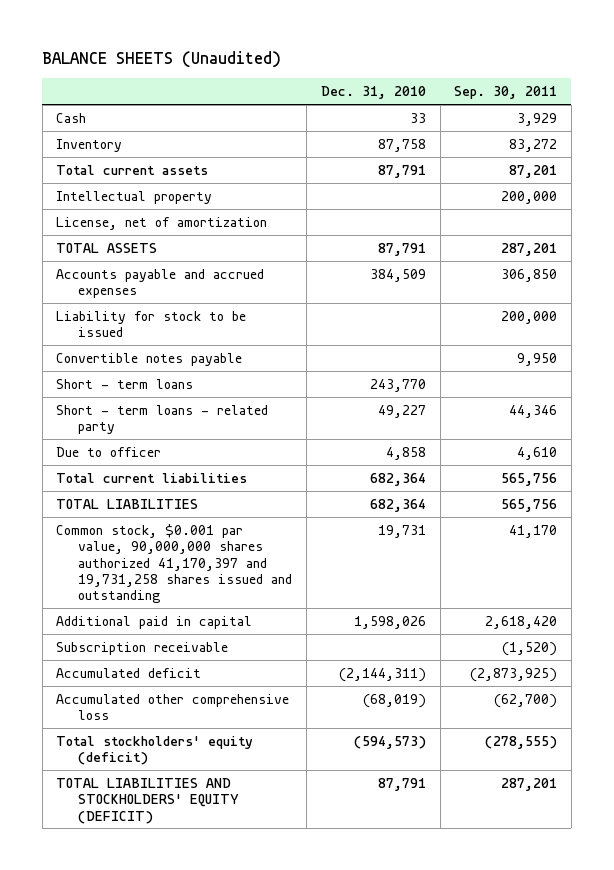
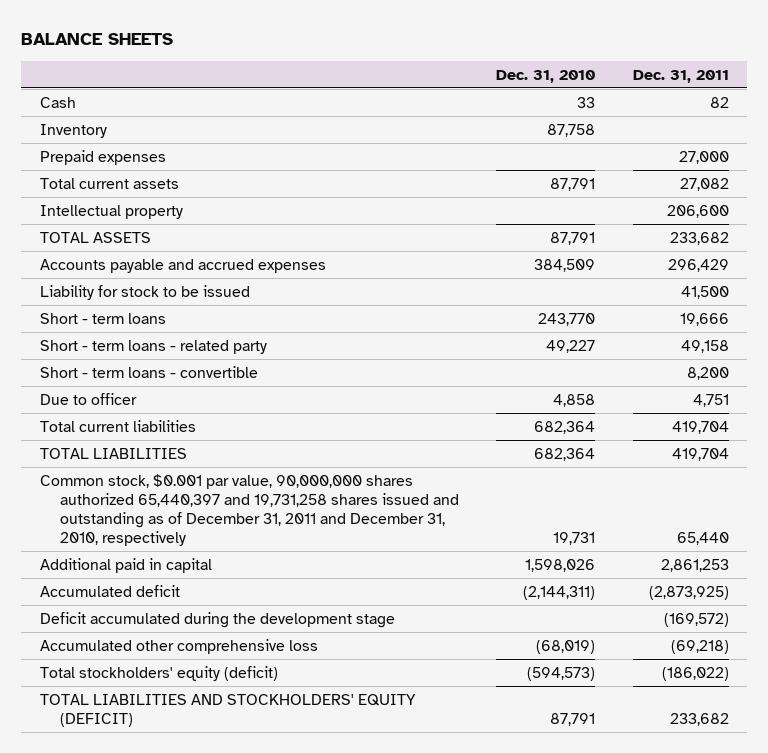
[42,51,282,69] BALANCE SHEETS (Unaudited) -> [20,33,173,46] BALANCE SHEETS
[454,86,558,100] Sep. 30, 2011 -> none
none -> [632,70,729,84] Dec. 31, 2011
none -> [39,149,166,165] Prepaid expenses
[56,216,268,230] License, net of amortization -> none
[56,352,243,366] Convertible notes payable -> none
none -> [39,365,258,378] Short - term loans - convertible
[56,523,293,604] Common stock, $0.001 par value, 90,000,000 shares authorized 41,170,397 and 19,731,258 shares issued and outstanding -> [39,473,459,546] Common stock, $0.001 par value, 90,000,000 shares authorized 65,440,397 and 19,731,258 shares issued and outstanding as of December 31, 2011 and December 31, 2010, respectively
[56,641,229,655] Subscription receivable -> none
none -> [39,611,395,628] Deficit accumulated during the development stage

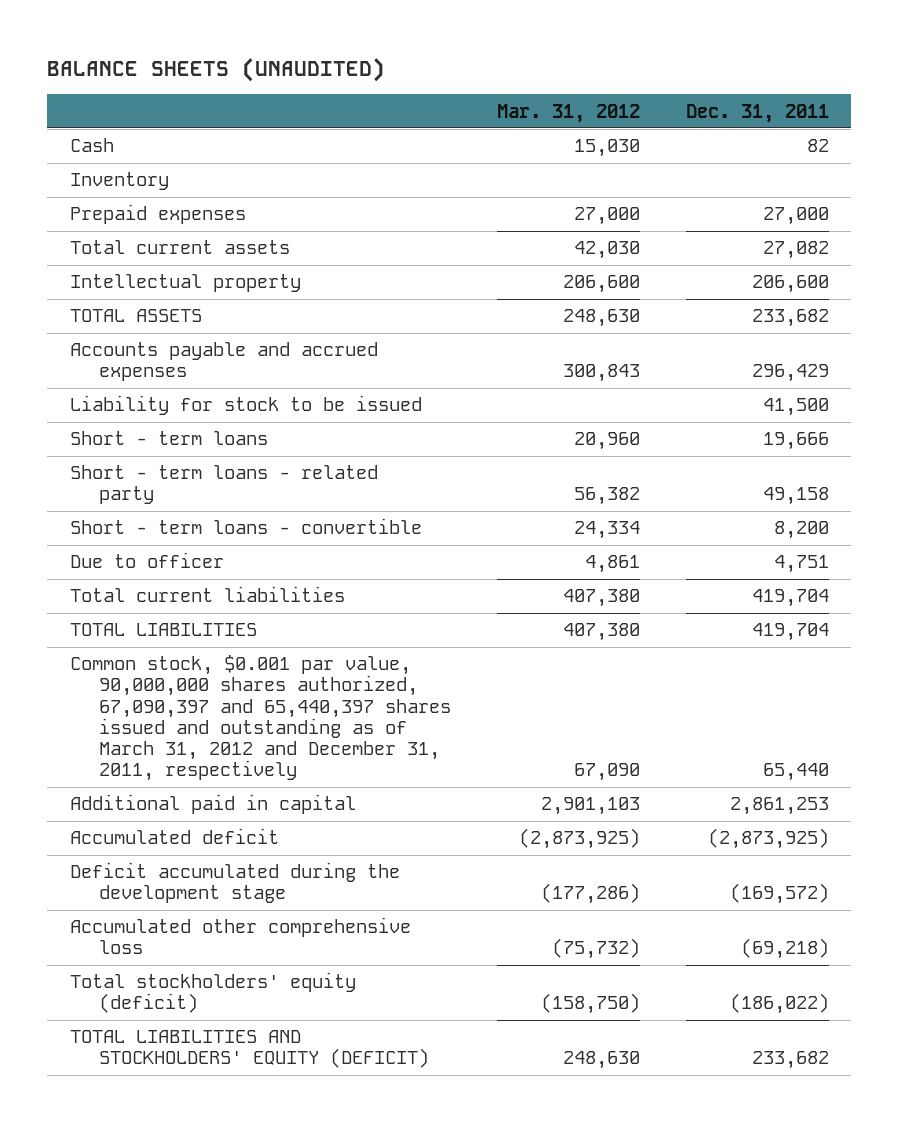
[20,33,173,46] BALANCE SHEETS -> [47,58,386,83] BALANCE SHEETS (UNAUDITED)
[496,70,596,84] Dec. 31, 2010 -> none
none -> [496,103,640,123] Mar. 31, 2012
[39,473,459,546] Common stock, $0.001 par value, 90,000,000 shares authorized 65,440,397 and 19,731,258 shares issued and outstanding as of December 31, 2011 and December 31, 2010, respectively -> [70,655,452,782] Common stock, $0.001 par value, 90,000,000 shares authorized, 67,090,397 and 65,440,397 shares issued and outstanding as of March 31, 2012 and December 31, 2011, respectively

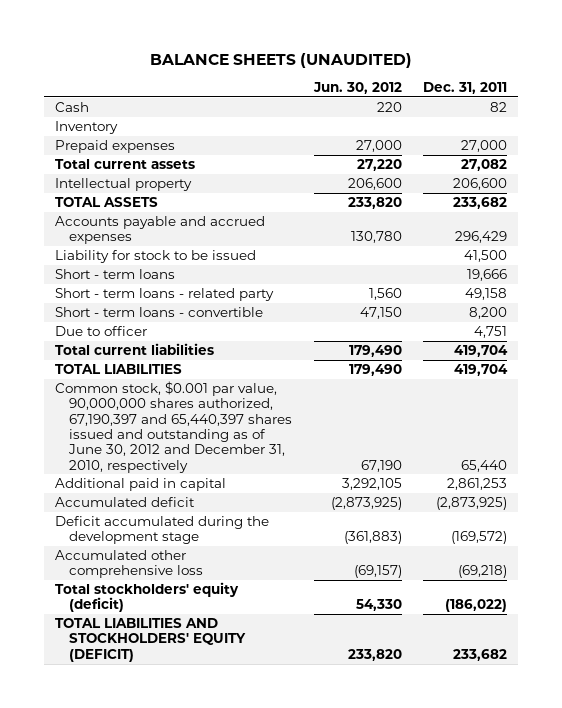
[496,103,640,123] Mar. 31, 2012 -> none
none -> [312,81,402,94] Jun. 30, 2012
[70,655,452,782] Common stock, $0.001 par value, 90,000,000 shares authorized, 67,090,397 and 65,440,397 shares issued and outstanding as of March 31, 2012 and December 31, 2011, respectively -> [54,381,293,473] Common stock, $0.001 par value, 90,000,000 shares authorized, 67,190,397 and 65,440,397 shares issued and outstanding as of June 30, 2012 and December 31, 2010, respectively

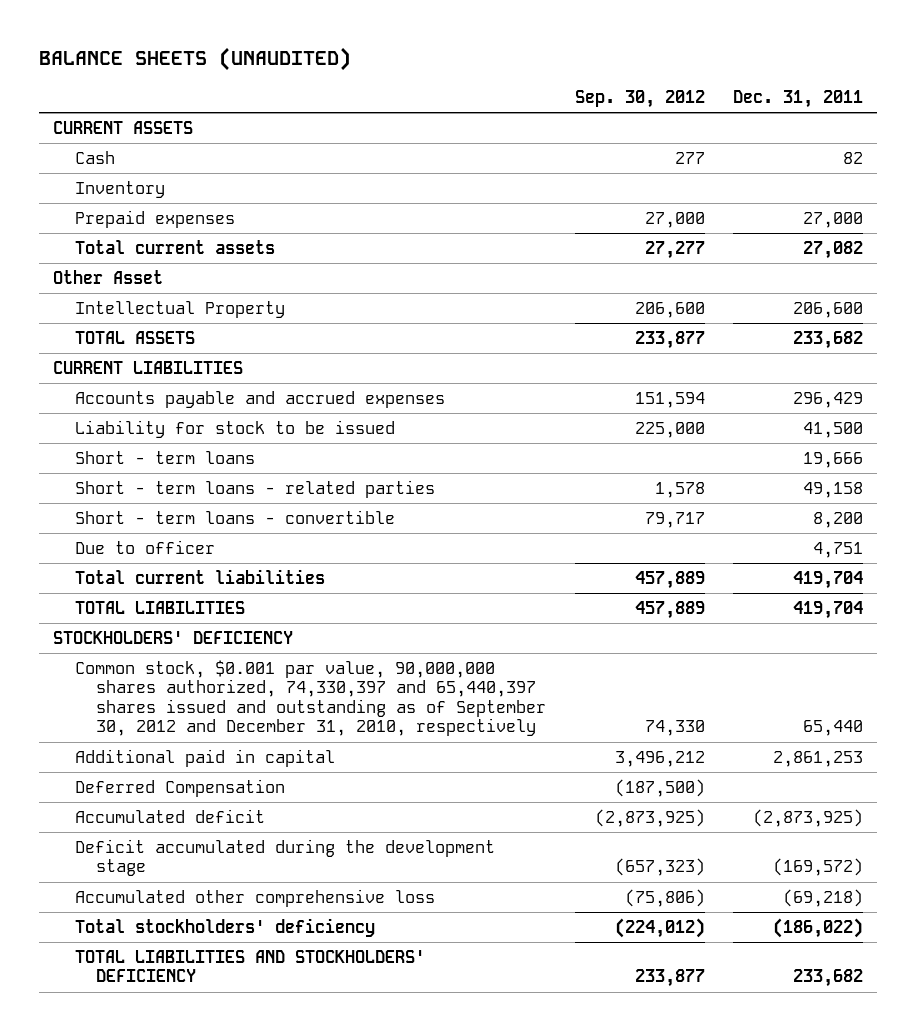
[312,81,402,94] Jun. 30, 2012 -> none
none -> [574,89,705,108] Sep. 30, 2012
none -> [53,120,194,134] CURRENT ASSETS
none -> [53,269,164,284] Other Asset
[54,178,192,192] Intellectual property -> [74,300,285,318] Intellectual Property
none -> [53,360,244,374] CURRENT LIABILITIES
[54,288,274,302] Short - term loans - related party -> [74,479,435,498] Short - term loans - related parties
none -> [53,630,294,644] STOCKHOLDERS' DEFICIENCY
[54,381,293,473] Common stock, $0.001 par value, 90,000,000 shares authorized, 67,190,397 and 65,440,397 shares issued and outstanding as of June 30, 2012 and December 31, 2010, respectively -> [74,659,547,737] Common stock, $0.001 par value, 90,000,000 shares authorized, 74,330,397 and 65,440,397 shares issued and outstanding as of September 30, 2012 and December 31, 2010, respectively
none -> [74,778,285,797] Deferred Compensation
[54,582,239,613] Total stockholders' equity (deficit) -> [74,917,375,937] Total stockholders' deficiency
[54,618,247,662] TOTAL LIABILITIES AND STOCKHOLDERS' EQUITY (DEFICIT) -> [74,949,425,983] TOTAL LIABILITIES AND STOCKHOLDERS' DEFICIENCY

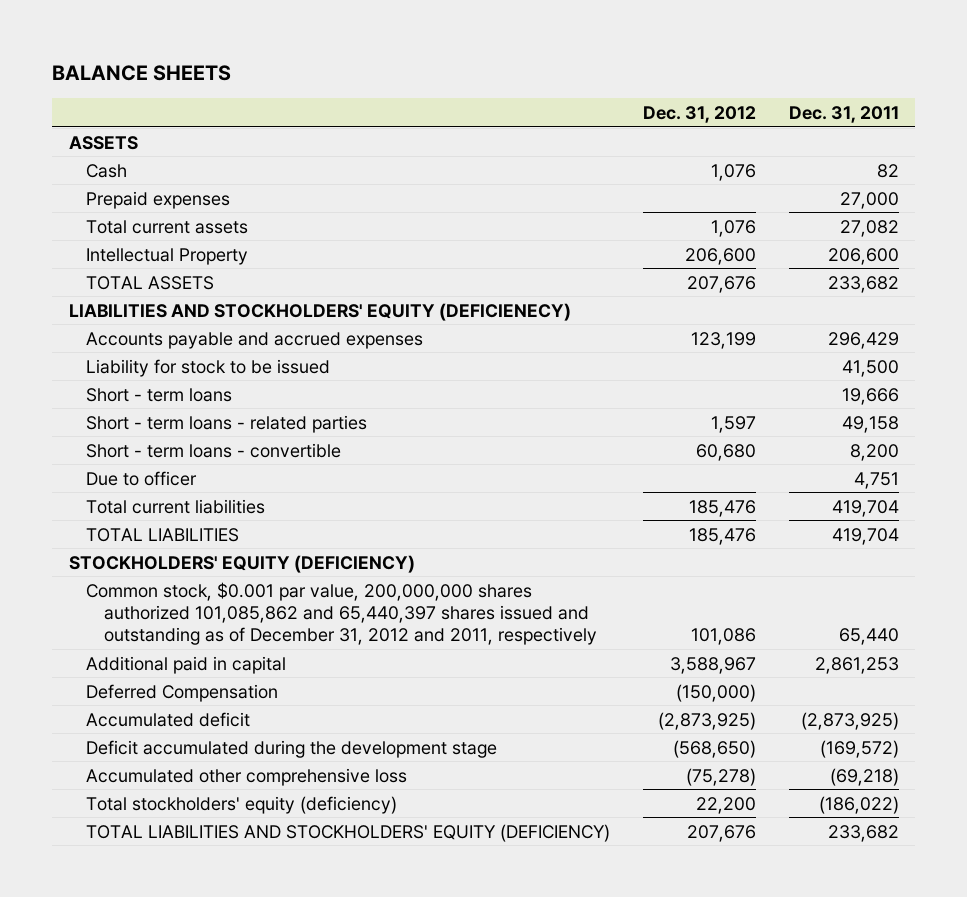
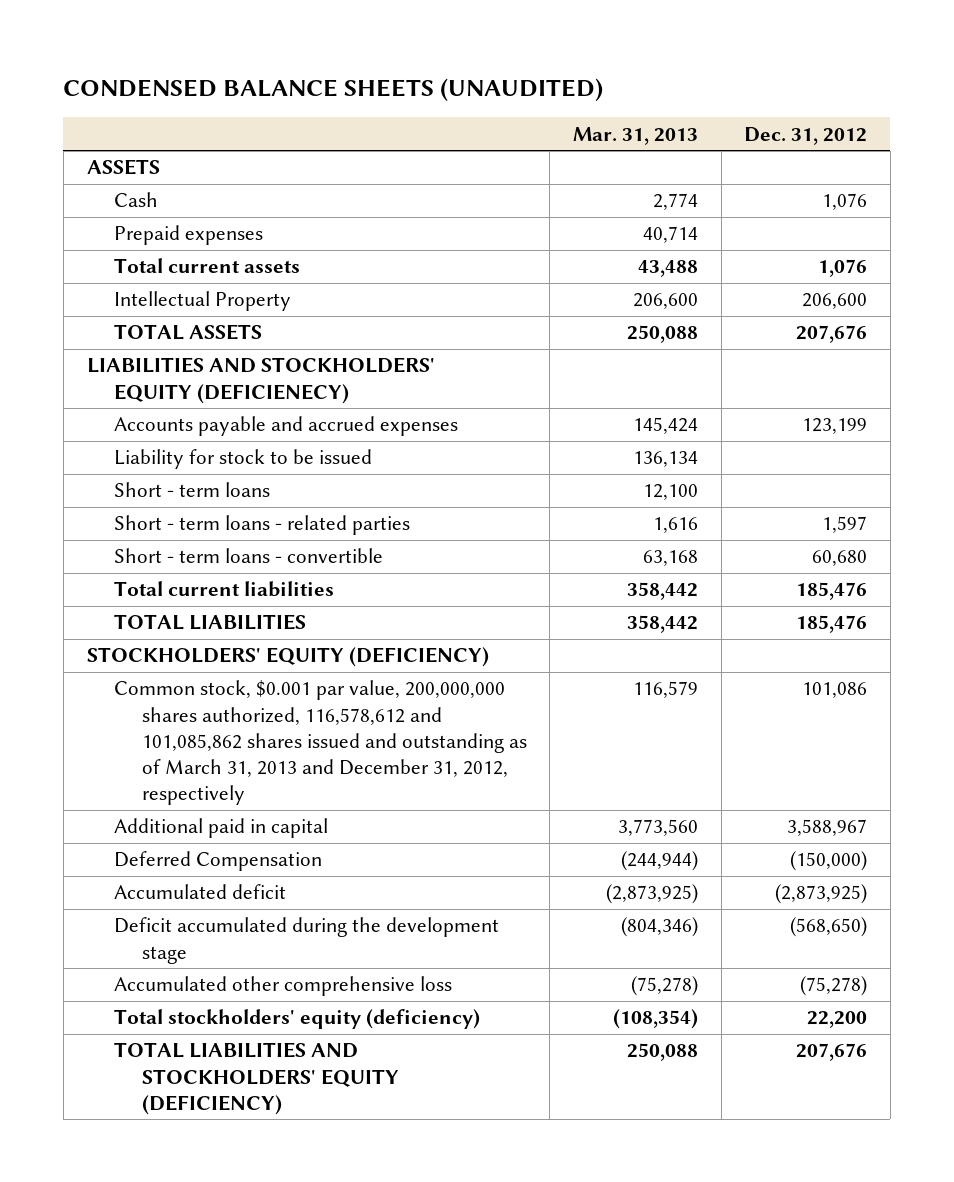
[52,65,232,82] BALANCE SHEETS -> [63,78,604,102] CONDENSED BALANCE SHEETS (UNAUDITED)
[788,105,899,123] Dec. 31, 2011 -> none
none -> [572,126,698,145] Mar. 31, 2013
[86,470,198,486] Due to officer -> none
[86,581,598,646] Common stock, $0.001 par value, 200,000,000 shares authorized 101,085,862 and 65,440,397 shares issued and outstanding as of December 31, 2012 and 2011, respectively -> [114,680,527,806] Common stock, $0.001 par value, 200,000,000 shares authorized, 116,578,612 and 101,085,862 shares issued and outstanding as of March 31, 2013 and December 31, 2012, respectively

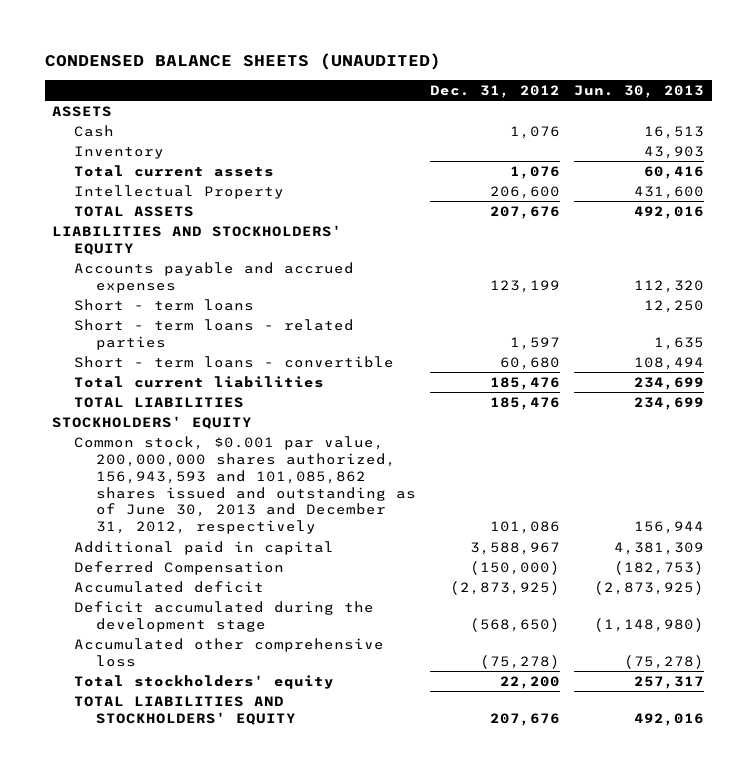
[572,126,698,145] Mar. 31, 2013 -> none
none -> [574,84,705,98] Jun. 30, 2013
[114,225,264,246] Prepaid expenses -> none
none -> [73,145,164,159] Inventory
[86,357,435,404] LIABILITIES AND STOCKHOLDERS' EQUITY (DEFICIENECY) -> [51,224,342,255] LIABILITIES AND STOCKHOLDERS' EQUITY
[114,449,373,470] Liability for stock to be issued -> none
[86,647,489,668] STOCKHOLDERS' EQUITY (DEFICIENCY) -> [51,415,252,429] STOCKHOLDERS' EQUITY
[114,680,527,806] Common stock, $0.001 par value, 200,000,000 shares authorized, 116,578,612 and 101,085,862 shares issued and outstanding as of March 31, 2013 and December 31, 2012, respectively -> [73,435,416,535] Common stock, $0.001 par value, 200,000,000 shares authorized, 156,943,593 and 101,085,862 shares issued and outstanding as of June 30, 2013 and December 31, 2012, respectively
[114,1009,481,1030] Total stockholders' equity (deficiency) -> [73,674,334,689] Total stockholders' equity
[114,1042,399,1115] TOTAL LIABILITIES AND STOCKHOLDERS' EQUITY (DEFICIENCY) -> [73,695,296,725] TOTAL LIABILITIES AND STOCKHOLDERS' EQUITY

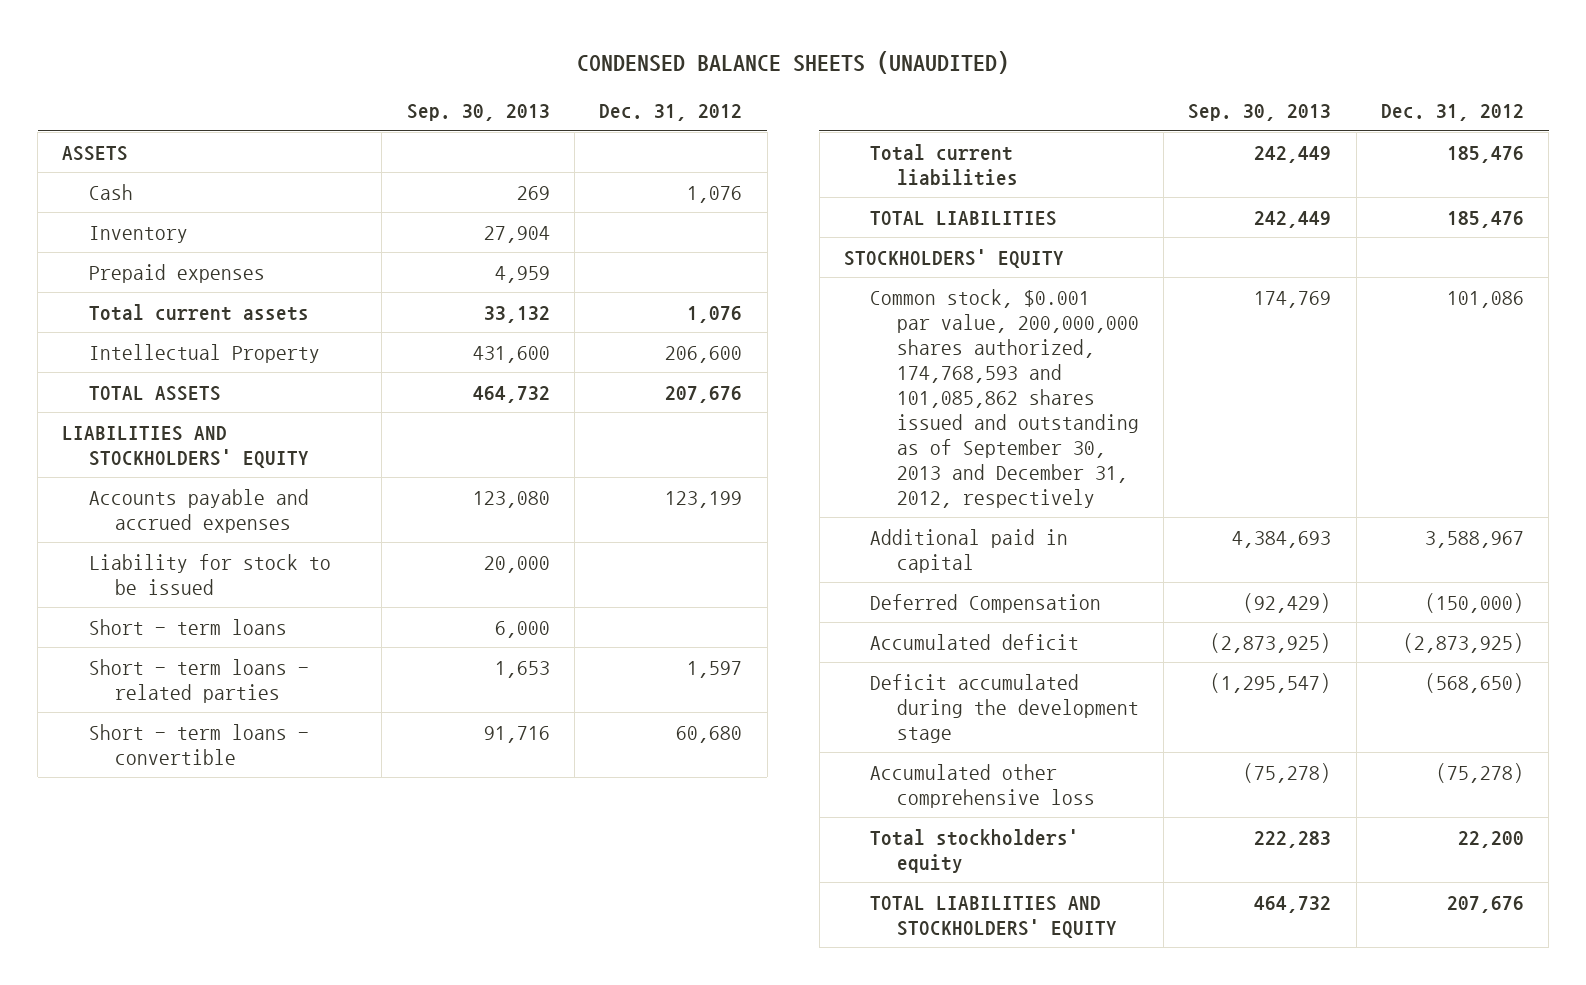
[574,84,705,98] Jun. 30, 2013 -> none
none -> [406,104,550,122] Sep. 30, 2013
none -> [88,263,265,283] Prepaid expenses
none -> [88,553,331,595] Liability for stock to be issued
[73,435,416,535] Common stock, $0.001 par value, 200,000,000 shares authorized, 156,943,593 and 101,085,862 shares issued and outstanding as of June 30, 2013 and December 31, 2012, respectively -> [870,288,1139,509] Common stock, $0.001 par value, 200,000,000 shares authorized, 174,768,593 and 101,085,862 shares issued and outstanding as of September 30, 2013 and December 31, 2012, respectively

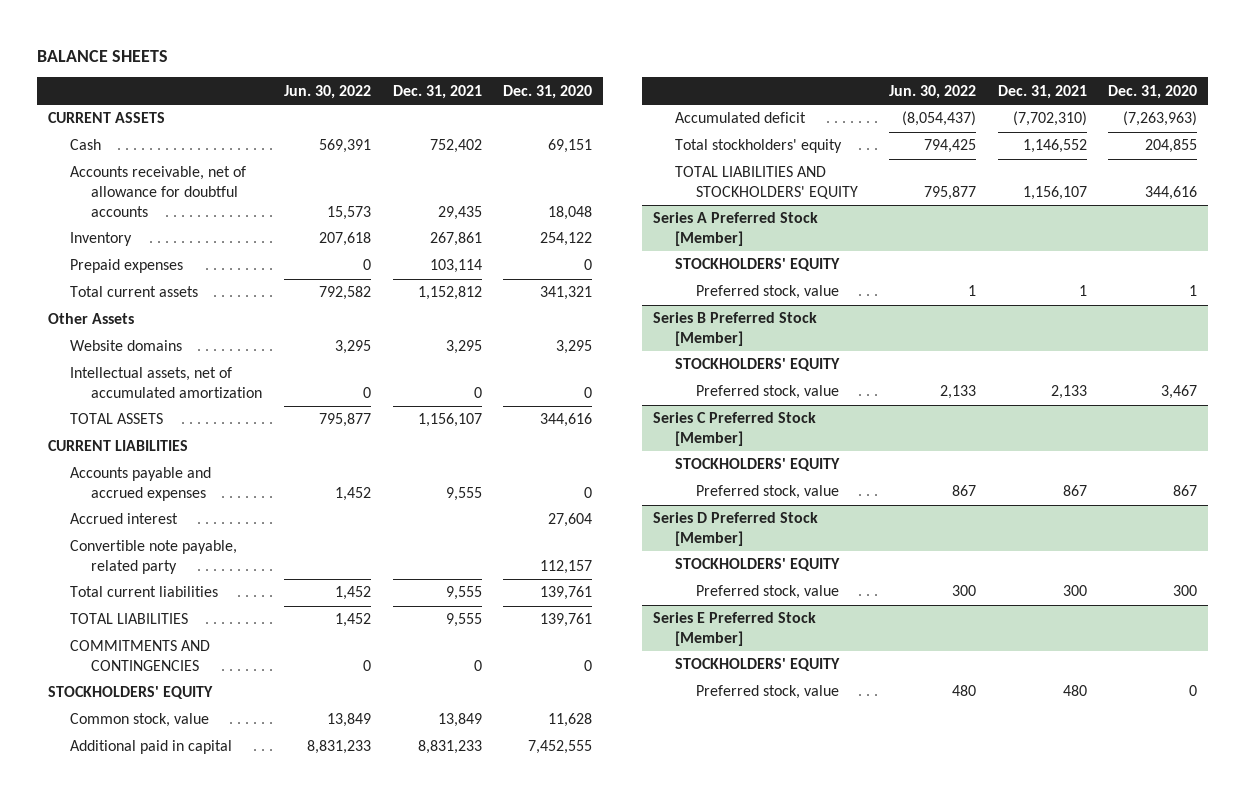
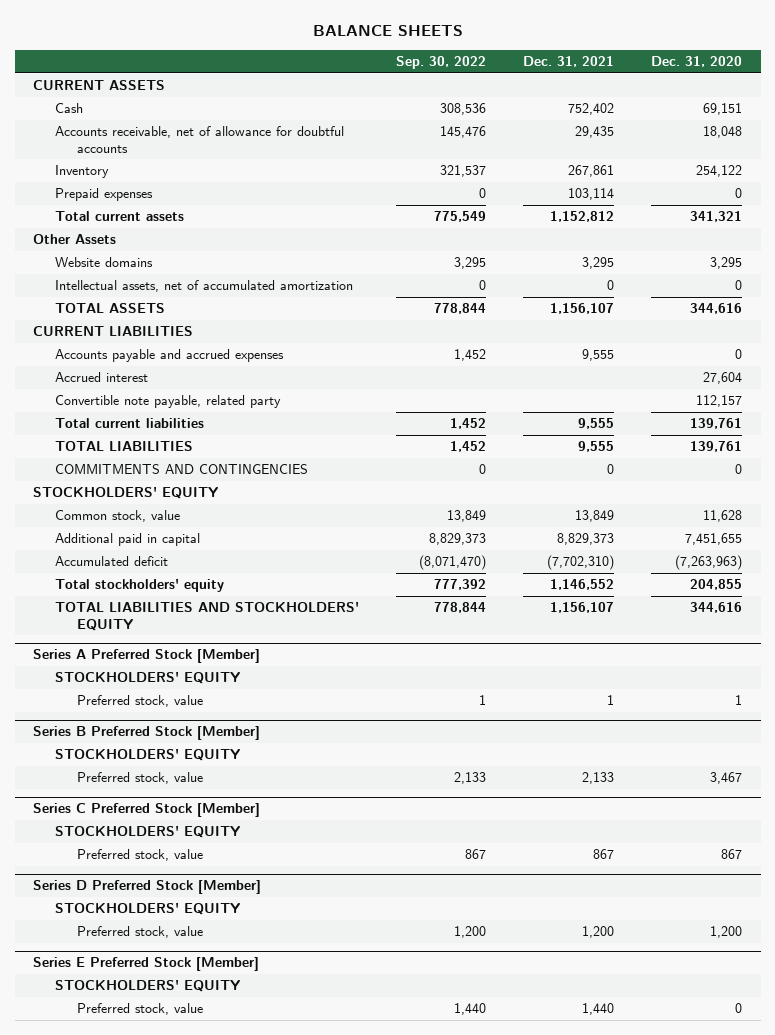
[283,84,371,99] Jun. 30, 2022 -> none
none -> [396,55,487,69] Sep. 30, 2022
[417,740,482,755] 8,831,233 -> [557,533,615,546] 8,829,373
[528,740,593,755] 7,452,555 -> [685,533,743,546] 7,451,655
[1062,585,1087,597] 300 -> [582,926,615,939] 1,200
[1173,585,1198,597] 300 -> [710,926,743,939] 1,200
[1062,685,1087,697] 480 -> [582,1003,615,1016] 1,440

